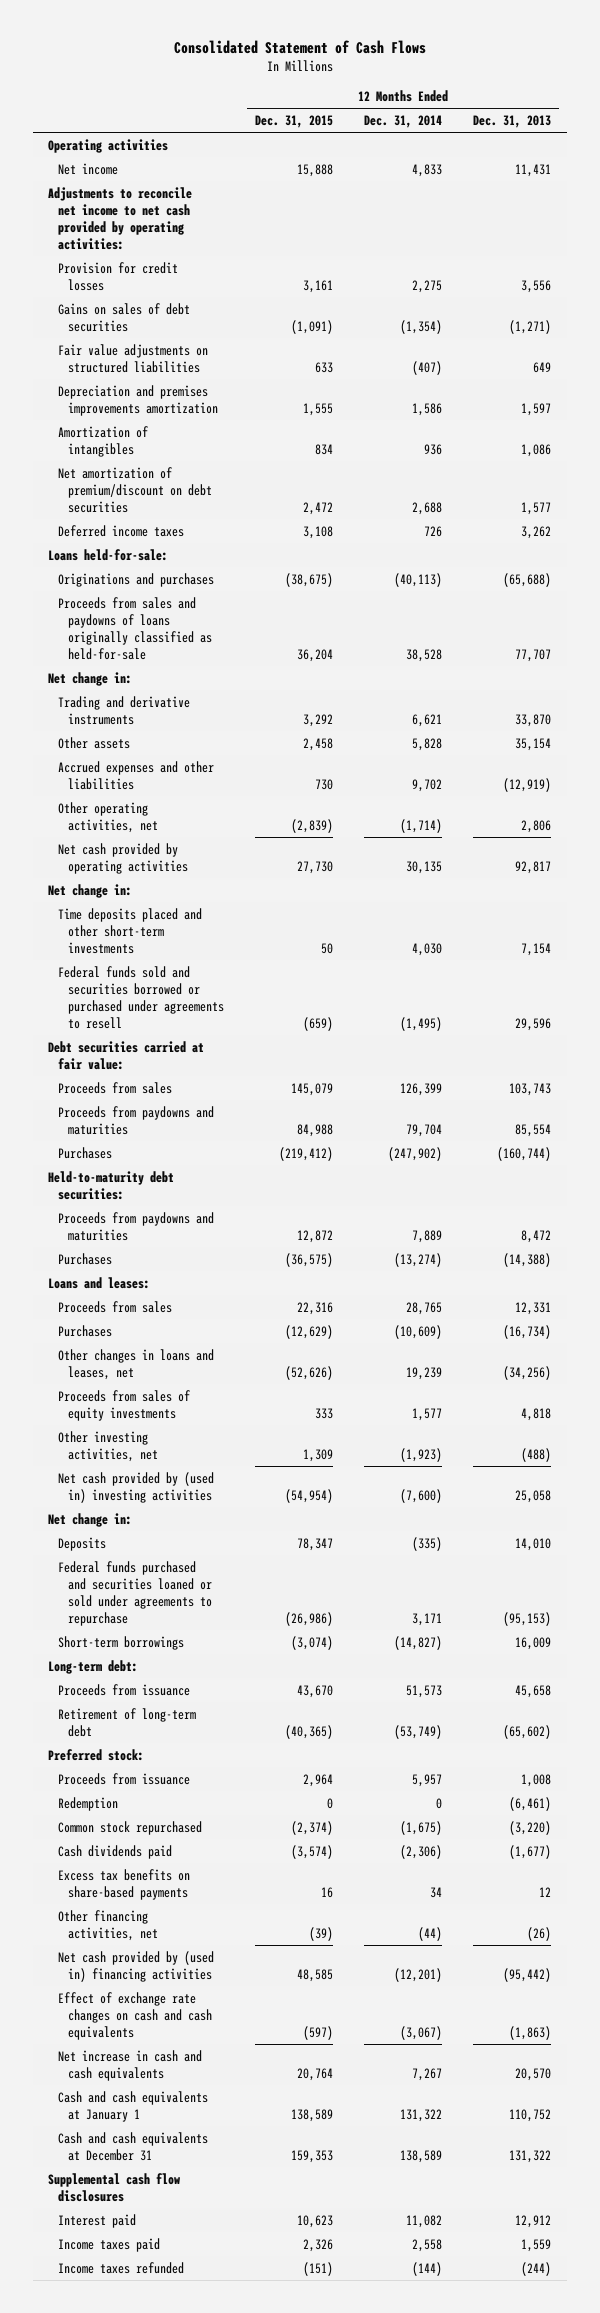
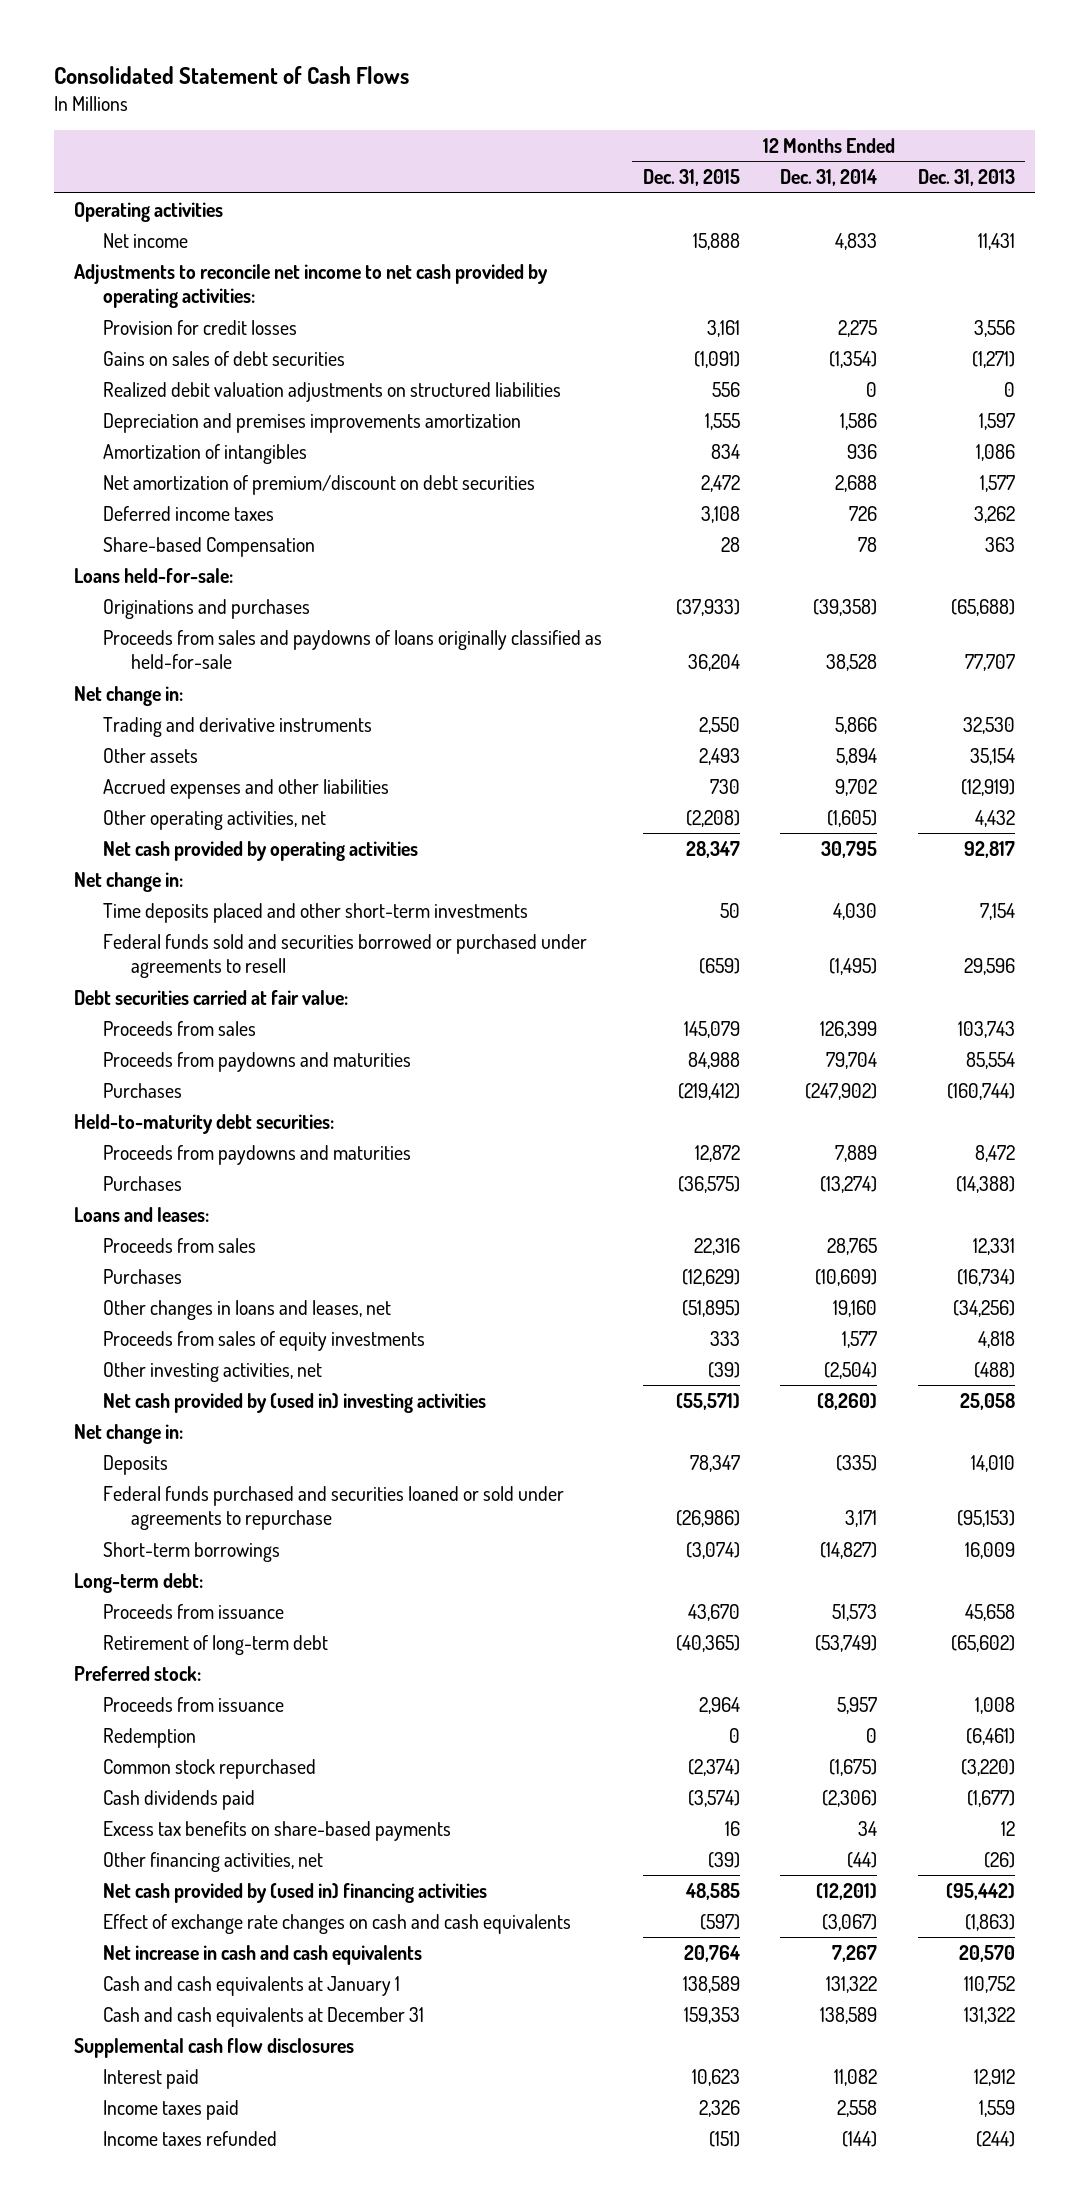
[57,343,208,373] Fair value adjustments on structured liabilities -> none
none -> [102,381,561,402] Realized debit valuation adjustments on structured liabilities
none -> [102,536,315,557] Share-based Compensation
[284,572,333,587] (38,675) -> [675,598,740,616] (37,933)
[394,572,443,587] (40,113) -> [813,598,878,616] (39,358)
[302,713,333,727] 3,292 -> [698,716,740,734] 2,550
[412,713,443,727] 6,621 -> [835,716,878,734] 5,866
[515,713,552,727] 33,870 -> [962,716,1015,734] 32,530
[302,737,333,751] 2,458 -> [698,747,740,765] 2,493
[412,737,443,751] 5,828 -> [836,747,878,765] 5,894
[290,818,333,833] (2,839) -> [685,809,740,827] (2,208)
[400,818,443,833] (1,714) -> [827,809,878,827] (1,605)
[521,819,552,833] 2,806 -> [974,809,1015,827] 4,432
[296,860,333,874] 27,730 -> [685,840,740,858] 28,347
[406,860,443,874] 30,135 -> [821,840,878,858] 30,795
[284,1365,333,1380] (52,626) -> [681,1299,740,1317] (51,895)
[406,1366,443,1380] 19,239 -> [833,1299,878,1317] 19,160
[302,1448,333,1462] 1,309 -> [707,1361,740,1378] (39)
[400,1447,443,1462] (1,923) -> [824,1361,878,1379] (2,504)
[284,1488,333,1503] (54,954) -> [675,1392,740,1410] (55,571)
[400,1488,443,1503] (7,600) -> [817,1392,878,1410] (8,260)

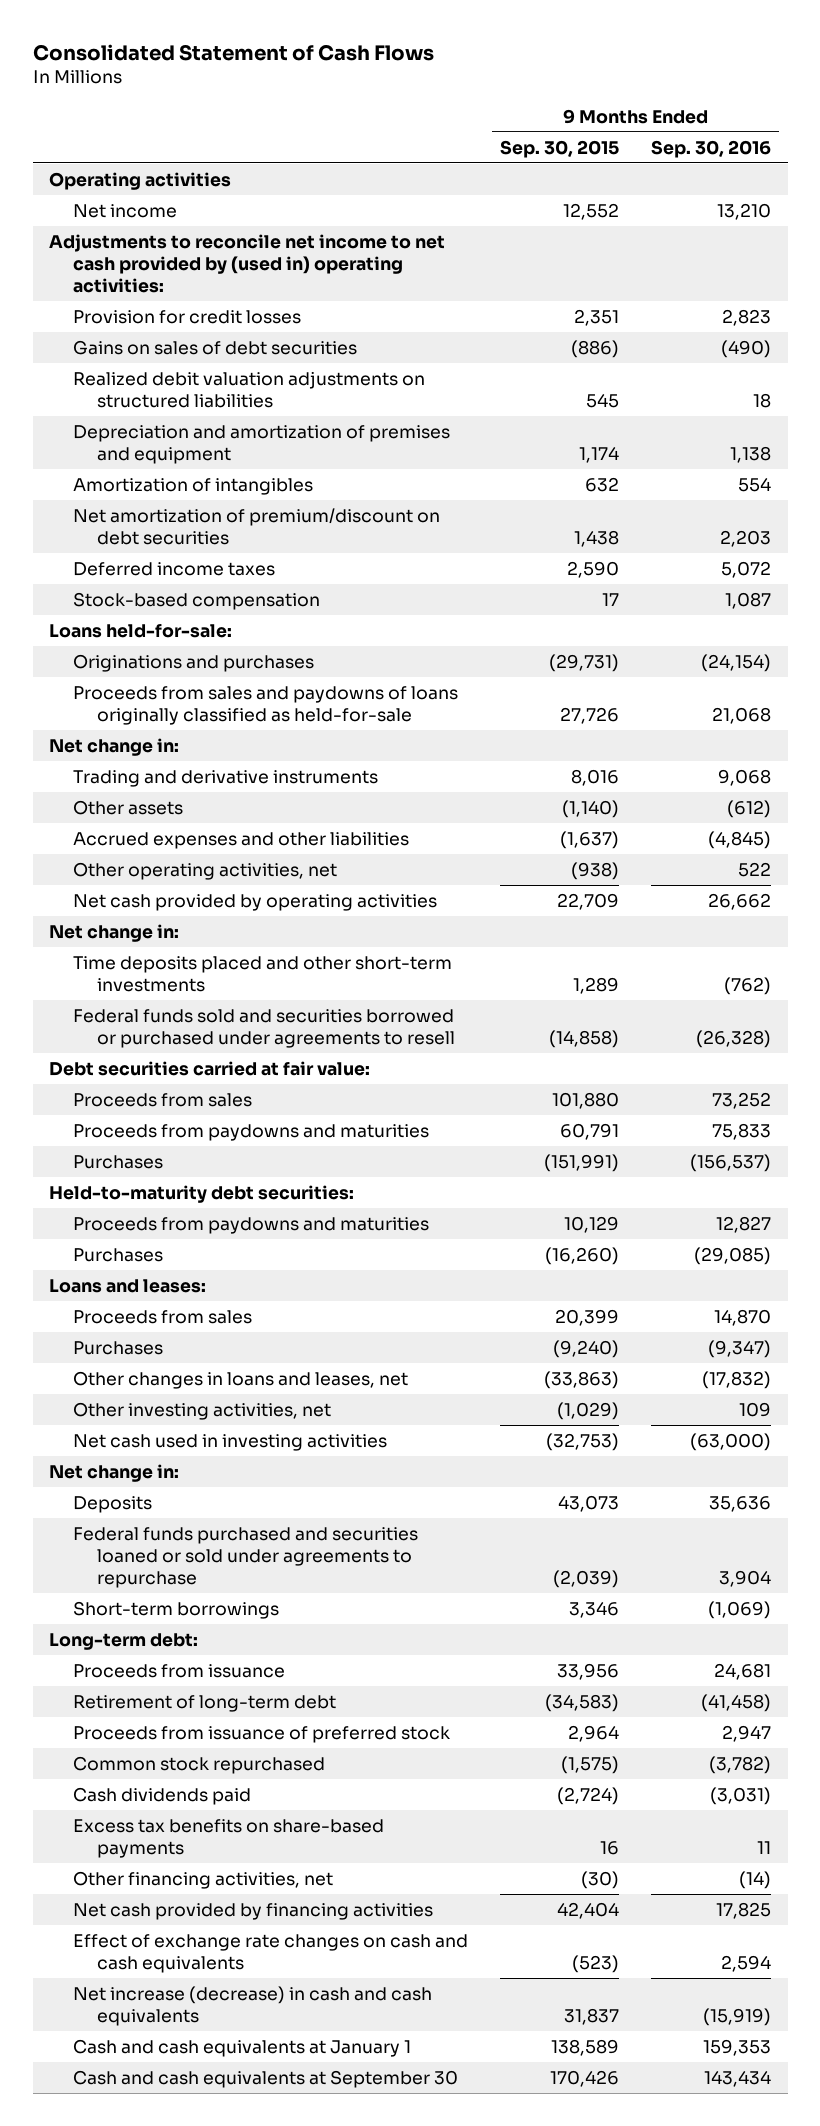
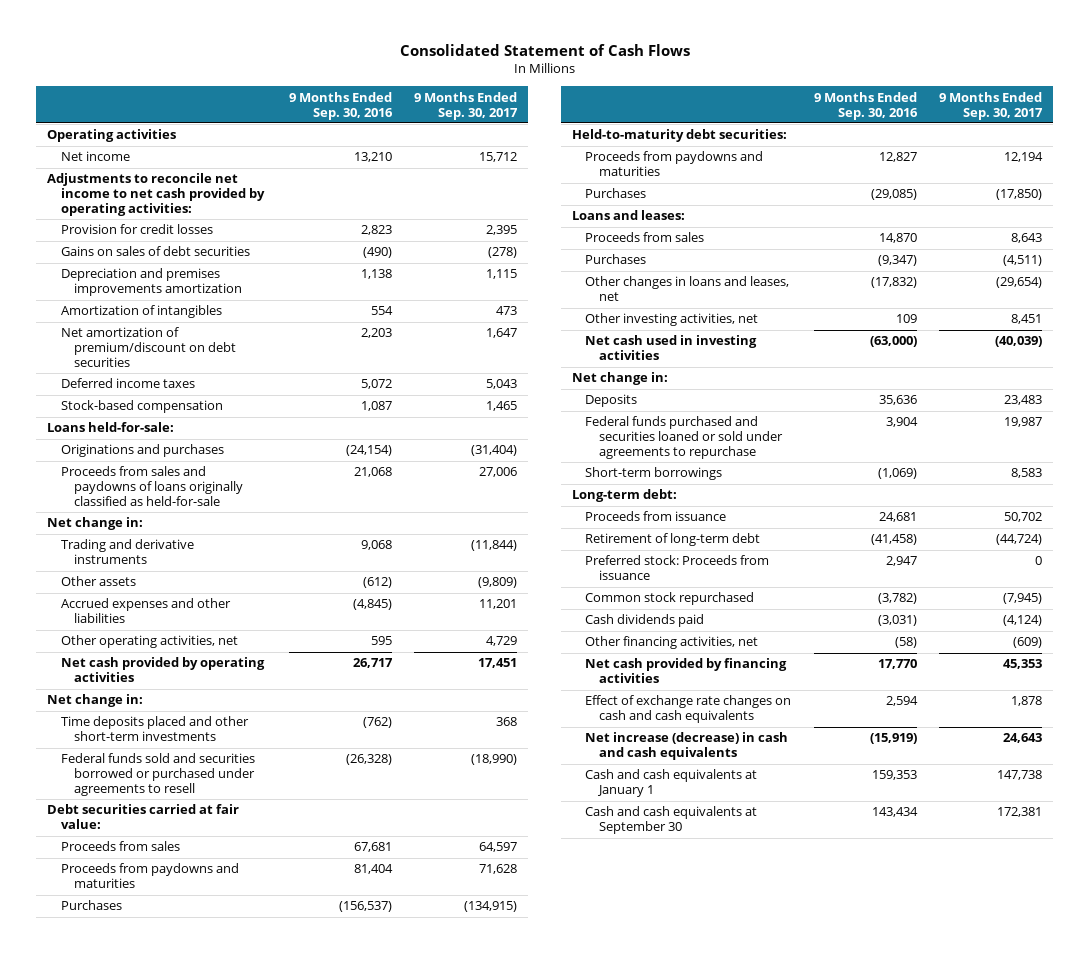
[500,139,620,158] Sep. 30, 2015 -> none
none -> [414,91,519,120] 9 Months Ended Sep. 30, 2017
[48,233,445,294] Adjustments to reconcile net income to net cash provided by (used in) operating activities: -> [47,173,265,217] Adjustments to reconcile net income to net cash provided by operating activities:
[72,370,425,408] Realized debit valuation adjustments on structured liabilities -> none
[72,424,450,464] Depreciation and amortization of premises and equipment -> [60,268,242,297] Depreciation and premises improvements amortization
[738,861,772,877] 522 -> [370,636,392,646] 595
[708,892,772,910] 26,662 -> [352,658,393,669] 26,717
[712,1091,772,1109] 73,252 -> [353,842,392,853] 67,681
[712,1122,772,1140] 75,833 -> [353,864,393,875] 81,404
[72,1725,450,1743] Proceeds from issuance of preferred stock -> [585,555,770,581] Preferred stock: Proceeds from issuance
[72,1818,384,1858] Excess tax benefits on share-based payments -> none
[739,1870,772,1889] (14) -> [894,637,917,649] (58)
[716,1901,772,1919] 17,825 -> [877,659,917,670] 17,770

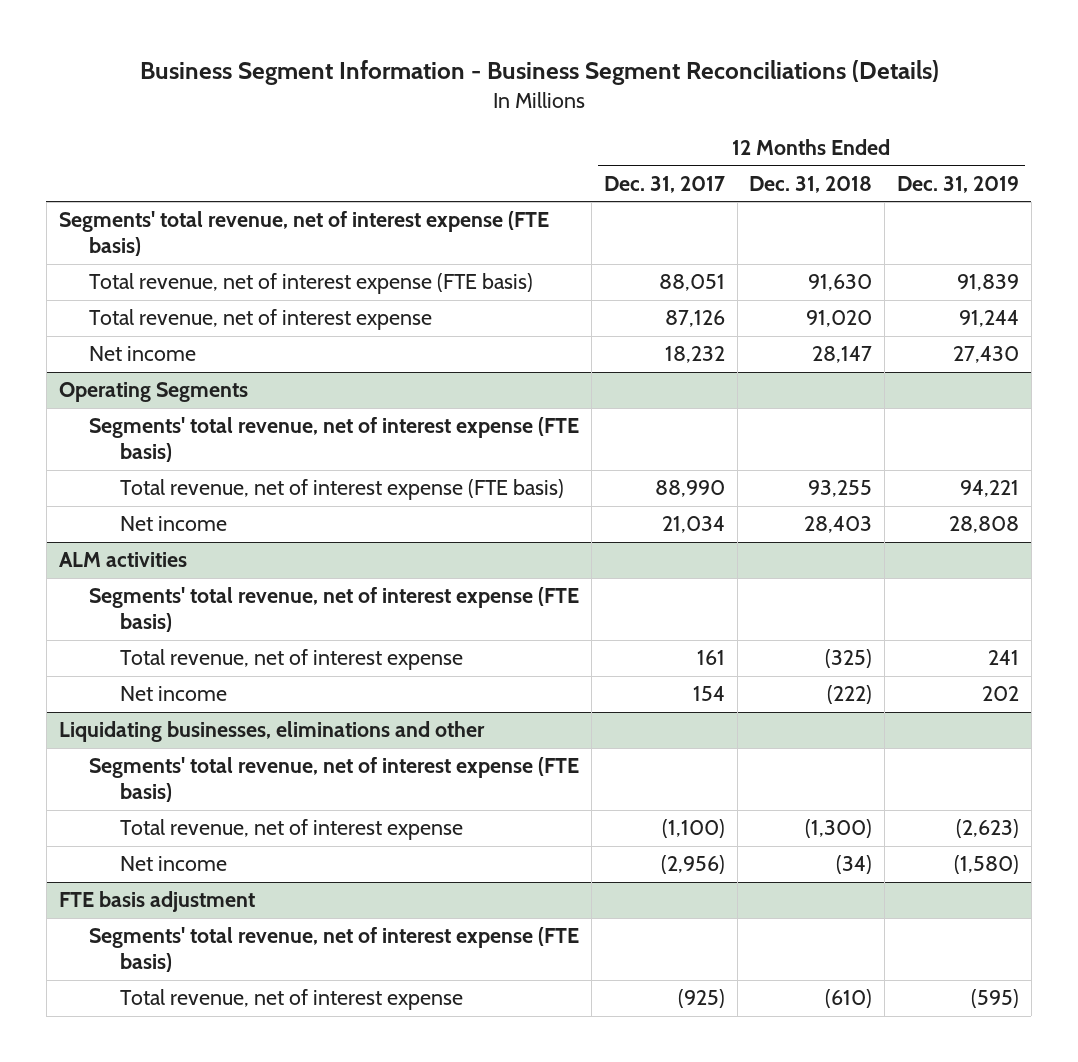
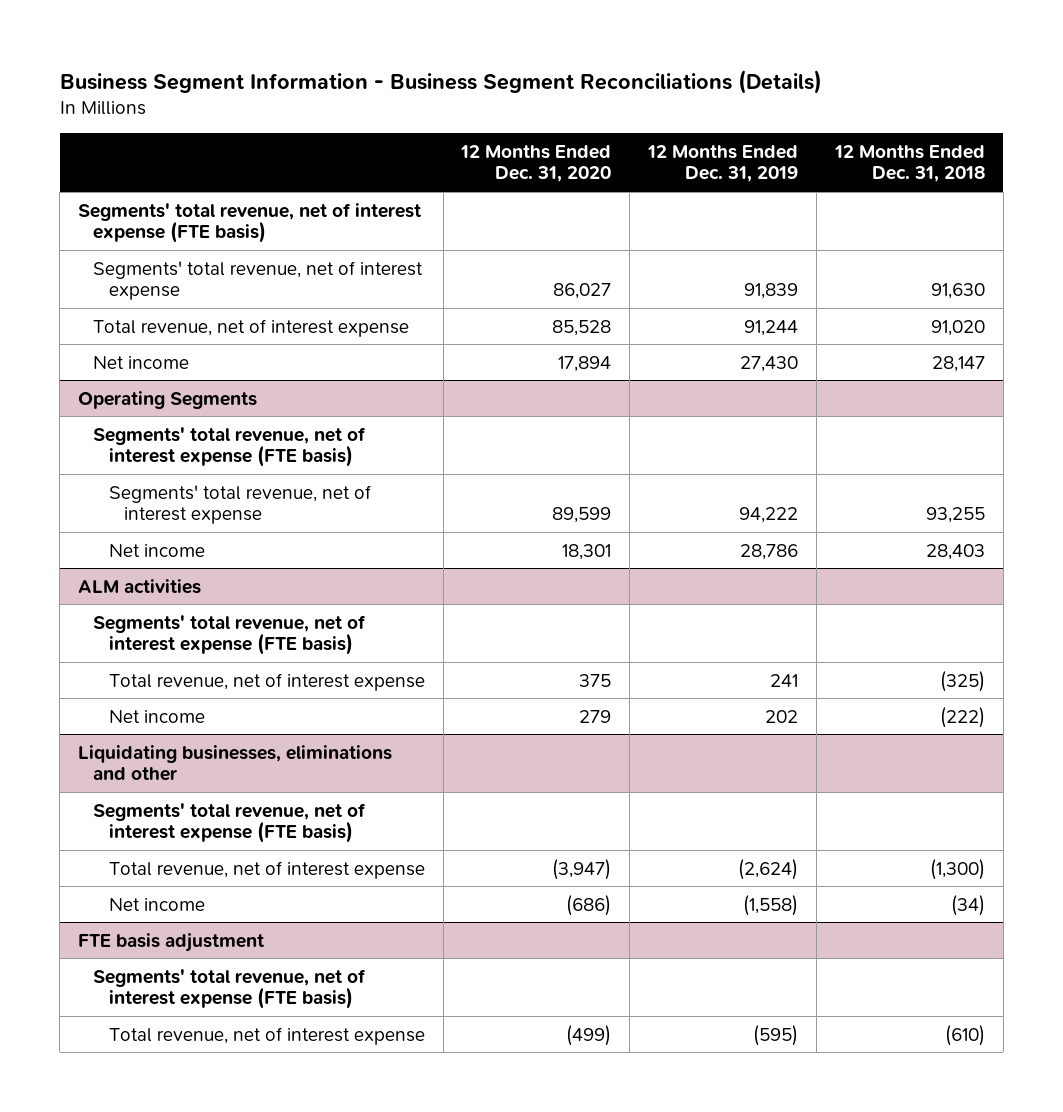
[603,175,725,193] Dec. 31, 2017 -> none
none -> [460,144,612,183] 12 Months Ended Dec. 31, 2020
[89,273,534,295] Total revenue, net of interest expense (FTE basis) -> [93,260,424,301] Segments' total revenue, net of interest expense
[120,479,565,501] Total revenue, net of interest expense (FTE basis) -> [108,484,371,525] Segments' total revenue, net of interest expense
[959,480,1019,498] 94,221 -> [739,507,799,524] 94,222
[948,516,1019,534] 28,808 -> [740,543,799,560] 28,786
[955,819,1019,839] (2,623) -> [738,858,799,880] (2,624)
[953,855,1019,875] (1,580) -> [743,894,799,916] (1,558)

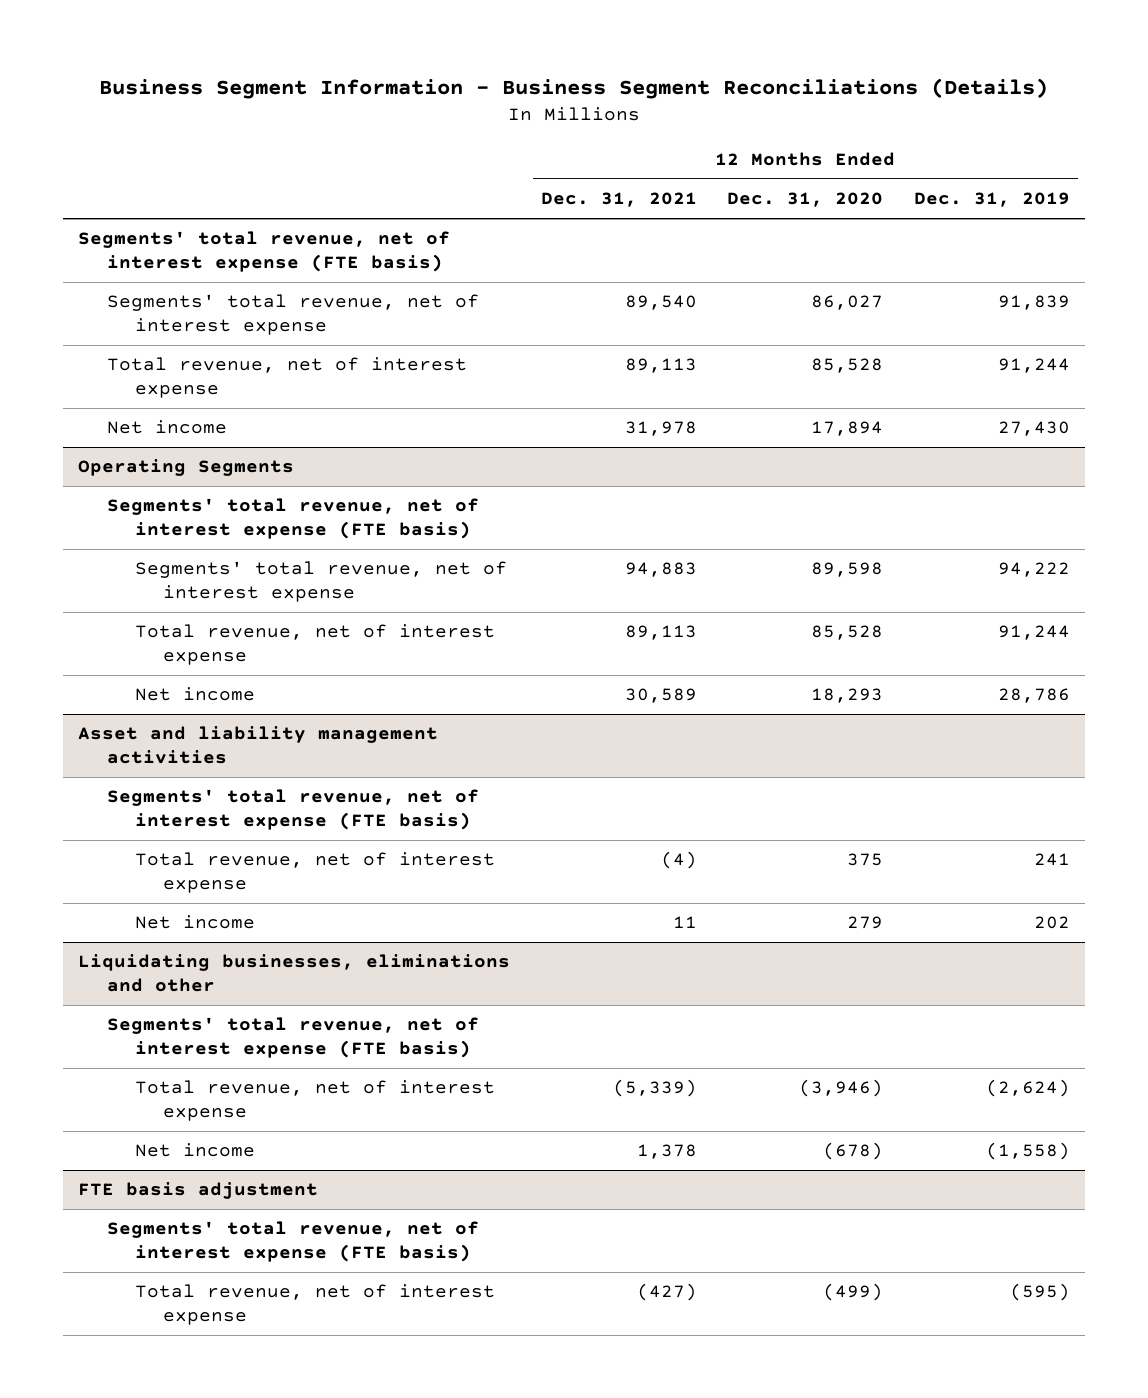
[833,144,985,183] 12 Months Ended Dec. 31, 2018 -> none
none -> [540,192,697,208] Dec. 31, 2021
[552,507,612,524] 89,599 -> [811,562,884,578] 89,598
none -> [134,624,495,666] Total revenue, net of interest expense
[562,543,612,560] 18,301 -> [811,688,884,704] 18,293
[78,578,202,594] ALM activities -> [78,726,439,765] Asset and liability management activities
[552,858,612,880] (3,947) -> [799,1079,884,1098] (3,946)
[566,894,612,916] (686) -> [823,1142,884,1161] (678)

